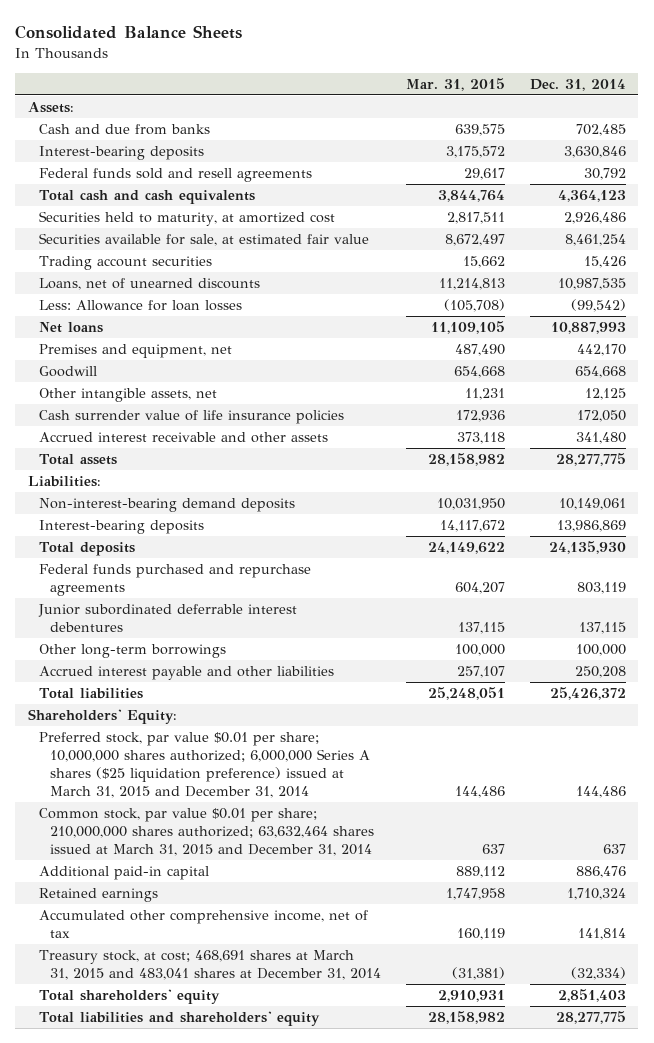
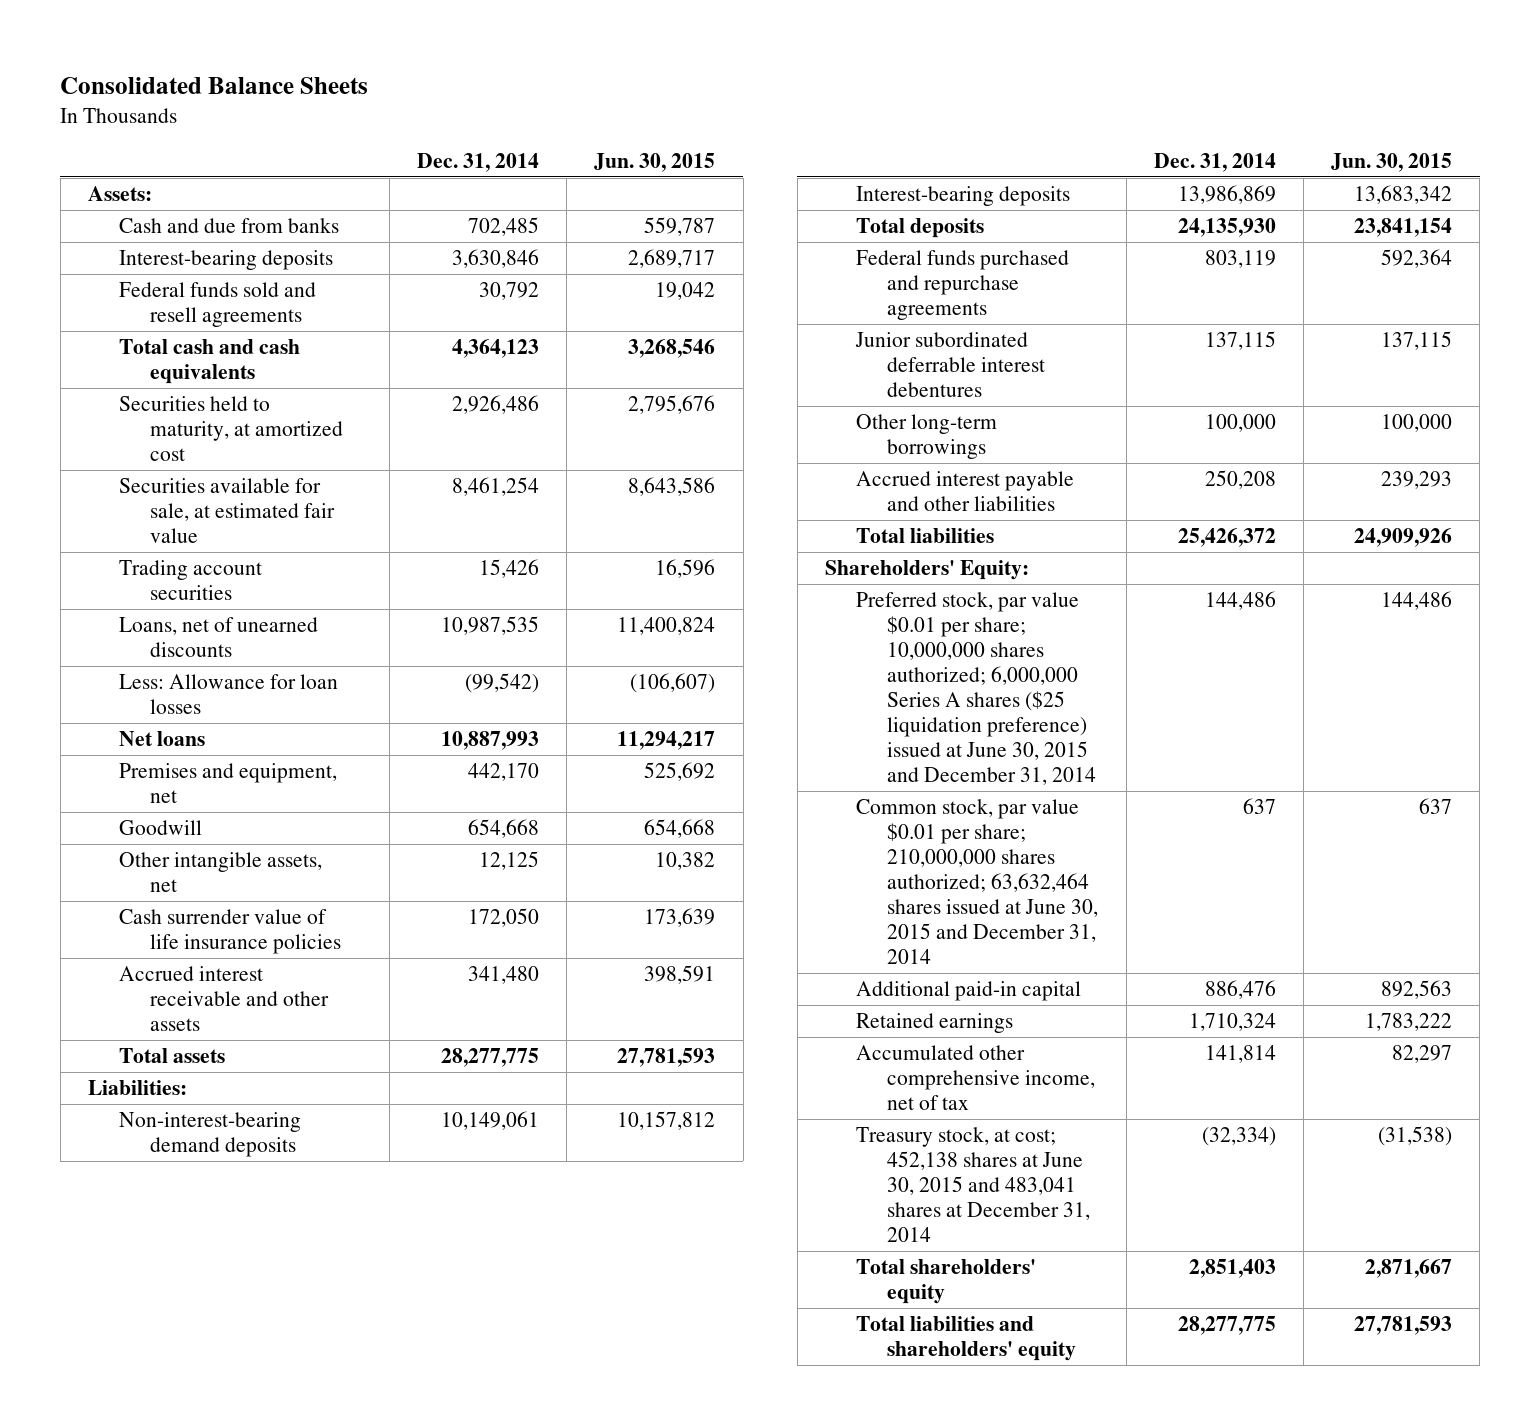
[405,77,505,91] Mar. 31, 2015 -> none
none -> [594,152,716,172] Jun. 30, 2015
[38,732,370,799] Preferred stock, par value $0.01 per share; 10,000,000 shares authorized; 6,000,000 Series A shares ($25 liquidation preference) issued at March 31, 2015 and December 31, 2014 -> [856,592,1097,785] Preferred stock, par value $0.01 per share; 10,000,000 shares authorized; 6,000,000 Series A shares ($25 liquidation preference) issued at June 30, 2015 and December 31, 2014
[38,808,374,857] Common stock, par value $0.01 per share; 210,000,000 shares authorized; 63,632,464 shares issued at March 31, 2015 and December 31, 2014 -> [856,799,1099,964] Common stock, par value $0.01 per share; 210,000,000 shares authorized; 63,632,464 shares issued at June 30, 2015 and December 31, 2014
[38,950,381,981] Treasury stock, at cost; 468,691 shares at March 31, 2015 and 483,041 shares at December 31, 2014 -> [856,1127,1091,1242] Treasury stock, at cost; 452,138 shares at June 30, 2015 and 483,041 shares at December 31, 2014

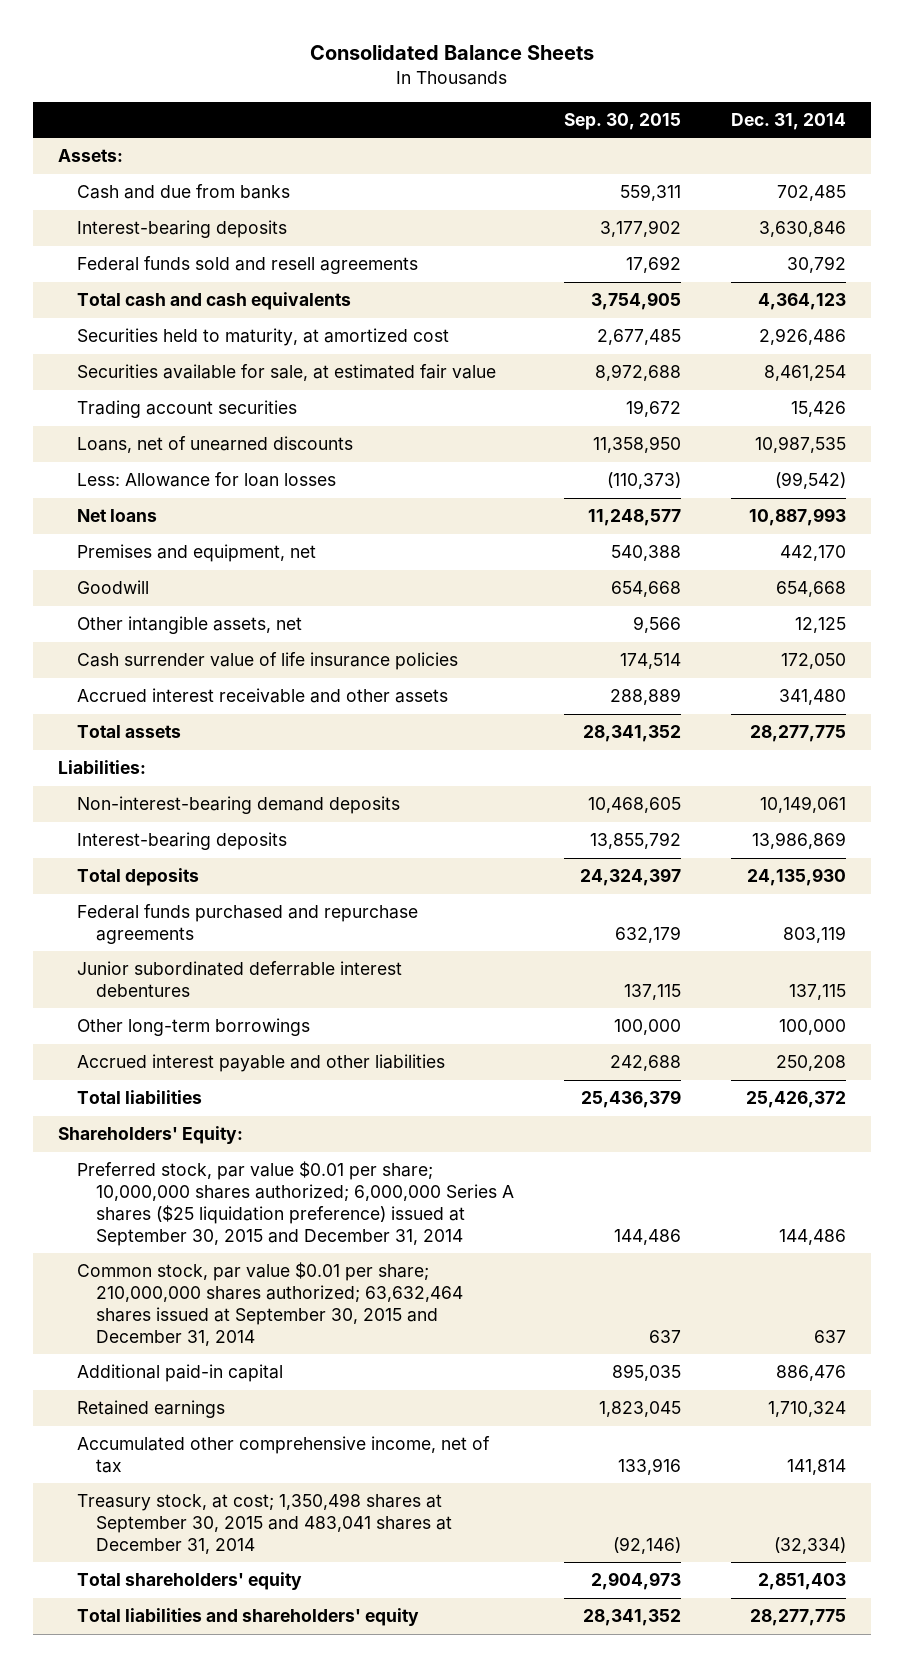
[594,152,716,172] Jun. 30, 2015 -> none
none -> [563,112,681,130] Sep. 30, 2015
[856,592,1097,785] Preferred stock, par value $0.01 per share; 10,000,000 shares authorized; 6,000,000 Series A shares ($25 liquidation preference) issued at June 30, 2015 and December 31, 2014 -> [77,1161,514,1246] Preferred stock, par value $0.01 per share; 10,000,000 shares authorized; 6,000,000 Series A shares ($25 liquidation preference) issued at September 30, 2015 and December 31, 2014
[856,799,1099,964] Common stock, par value $0.01 per share; 210,000,000 shares authorized; 63,632,464 shares issued at June 30, 2015 and December 31, 2014 -> [77,1262,463,1346] Common stock, par value $0.01 per share; 210,000,000 shares authorized; 63,632,464 shares issued at September 30, 2015 and December 31, 2014
[856,1127,1091,1242] Treasury stock, at cost; 452,138 shares at June 30, 2015 and 483,041 shares at December 31, 2014 -> [77,1493,452,1555] Treasury stock, at cost; 1,350,498 shares at September 30, 2015 and 483,041 shares at December 31, 2014

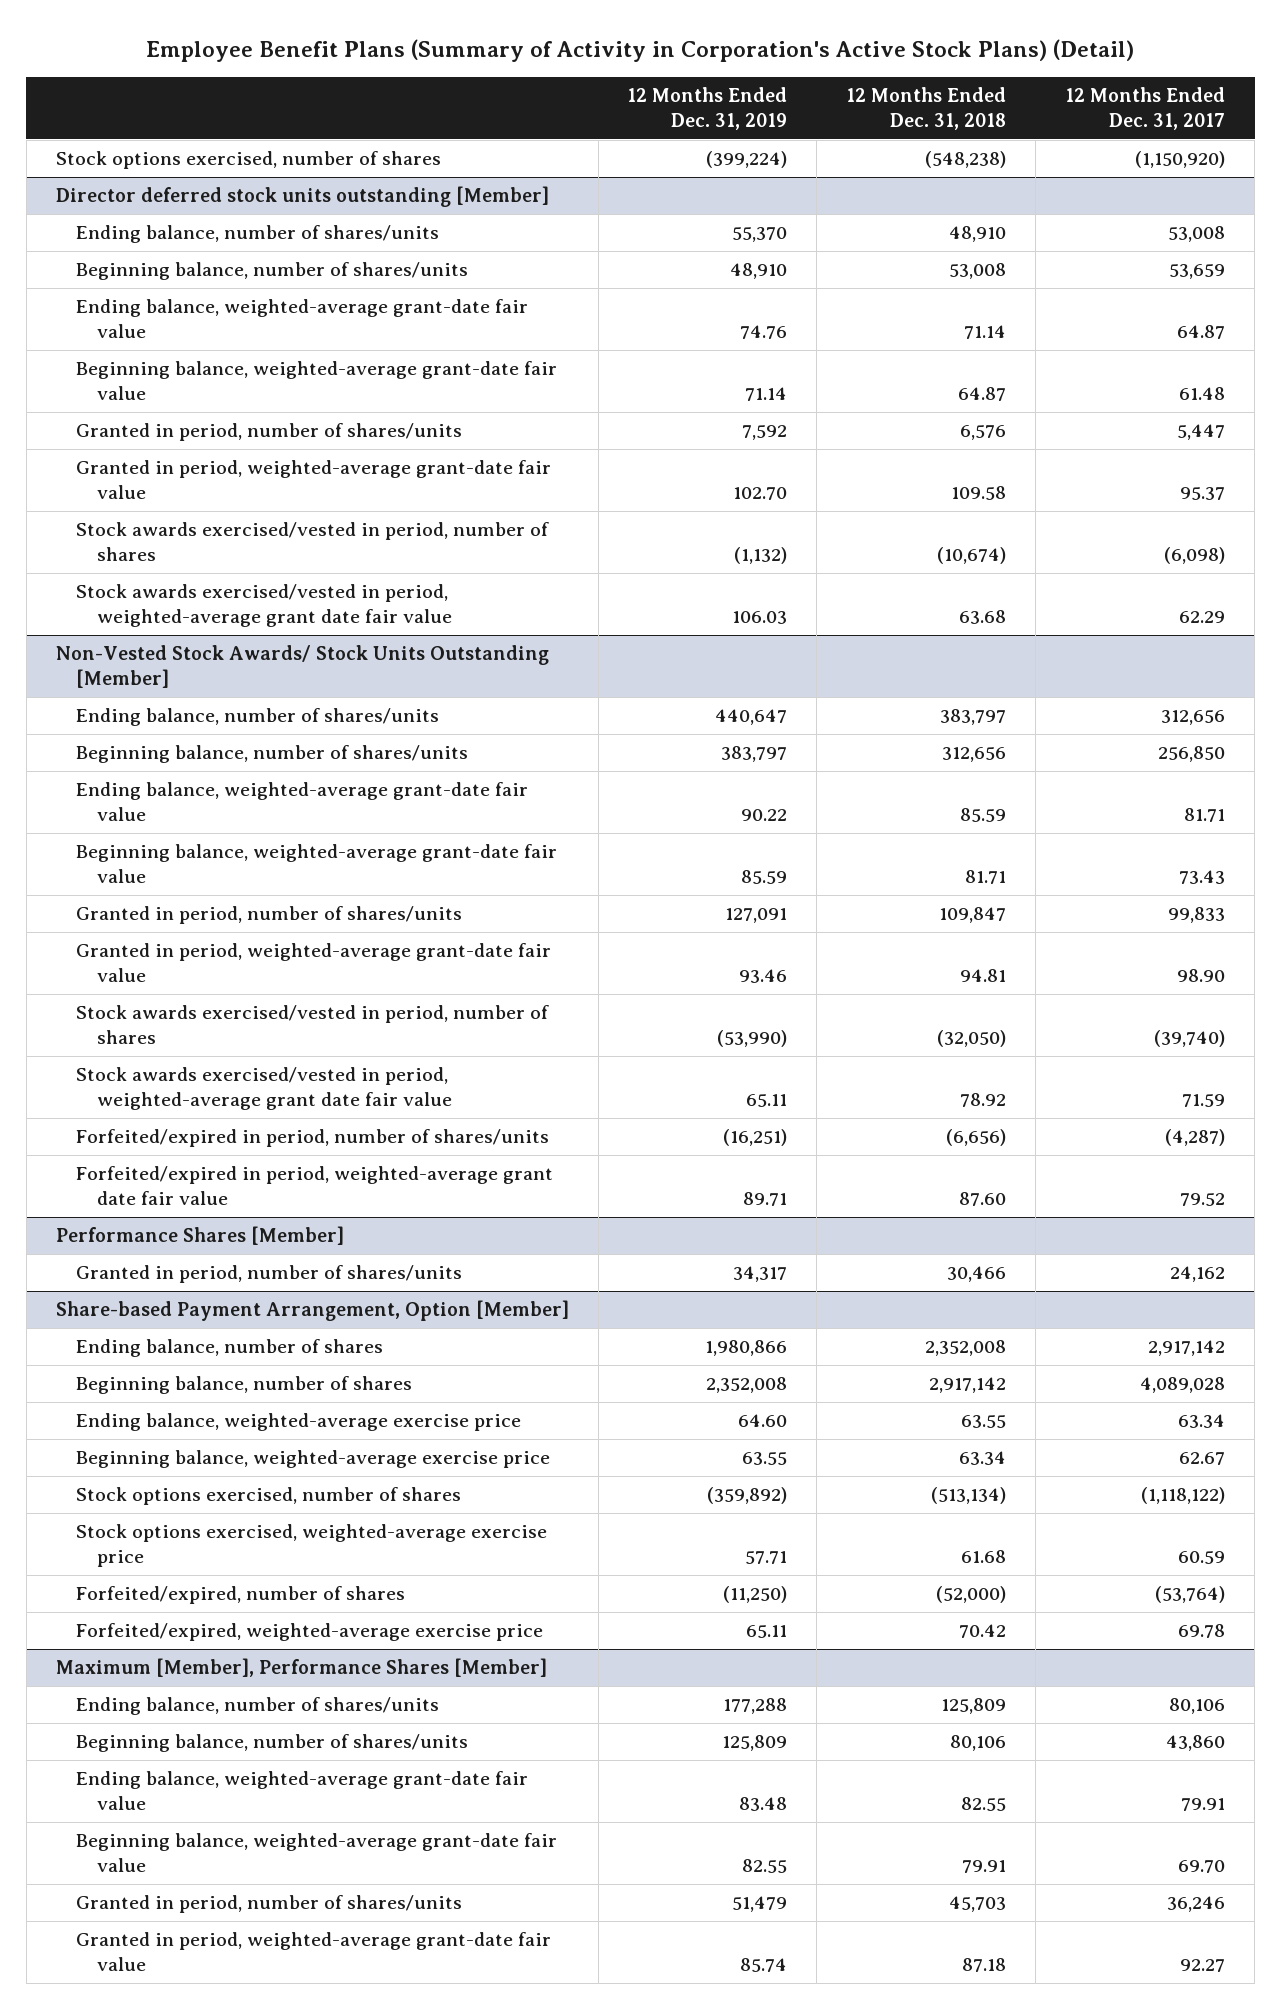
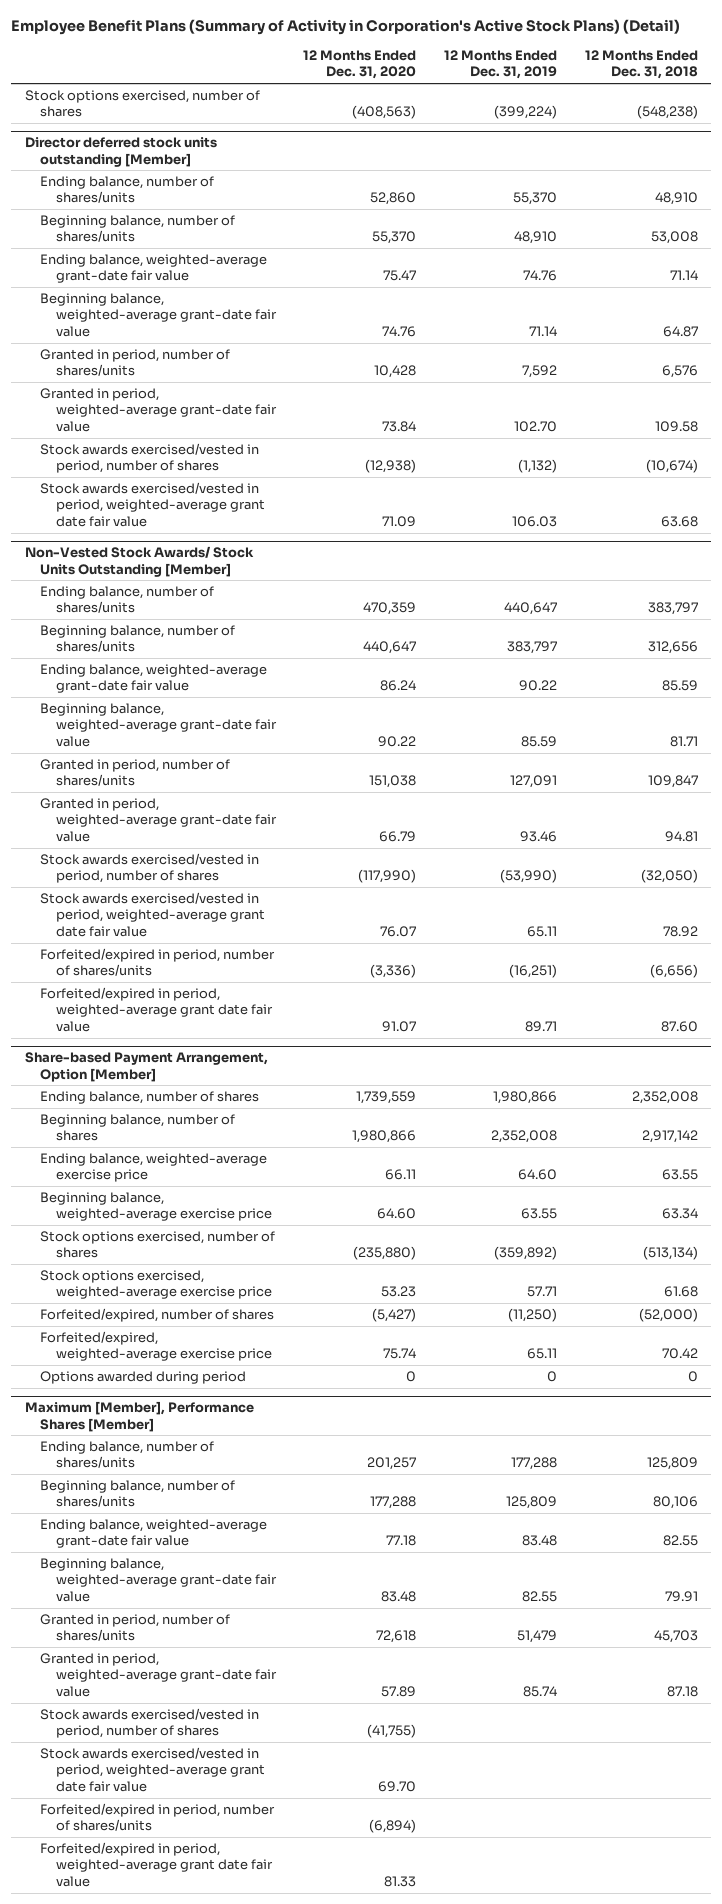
[1065,86,1226,130] 12 Months Ended Dec. 31, 2017 -> none
none -> [303,49,417,80] 12 Months Ended Dec. 31, 2020
[55,1226,344,1246] Performance Shares [Member] -> none
[76,1265,463,1284] Granted in period, number of shares/units -> none
none -> [40,1371,247,1385] Options awarded during period
none -> [40,1708,260,1739] Stock awards exercised/vested in period, number of shares
none -> [40,1747,265,1792] Stock awards exercised/vested in period, weighted-average grant date fair value
none -> [40,1803,276,1832] Forfeited/expired in period, number of shares/units
none -> [40,1842,273,1887] Forfeited/expired in period, weighted-average grant date fair value

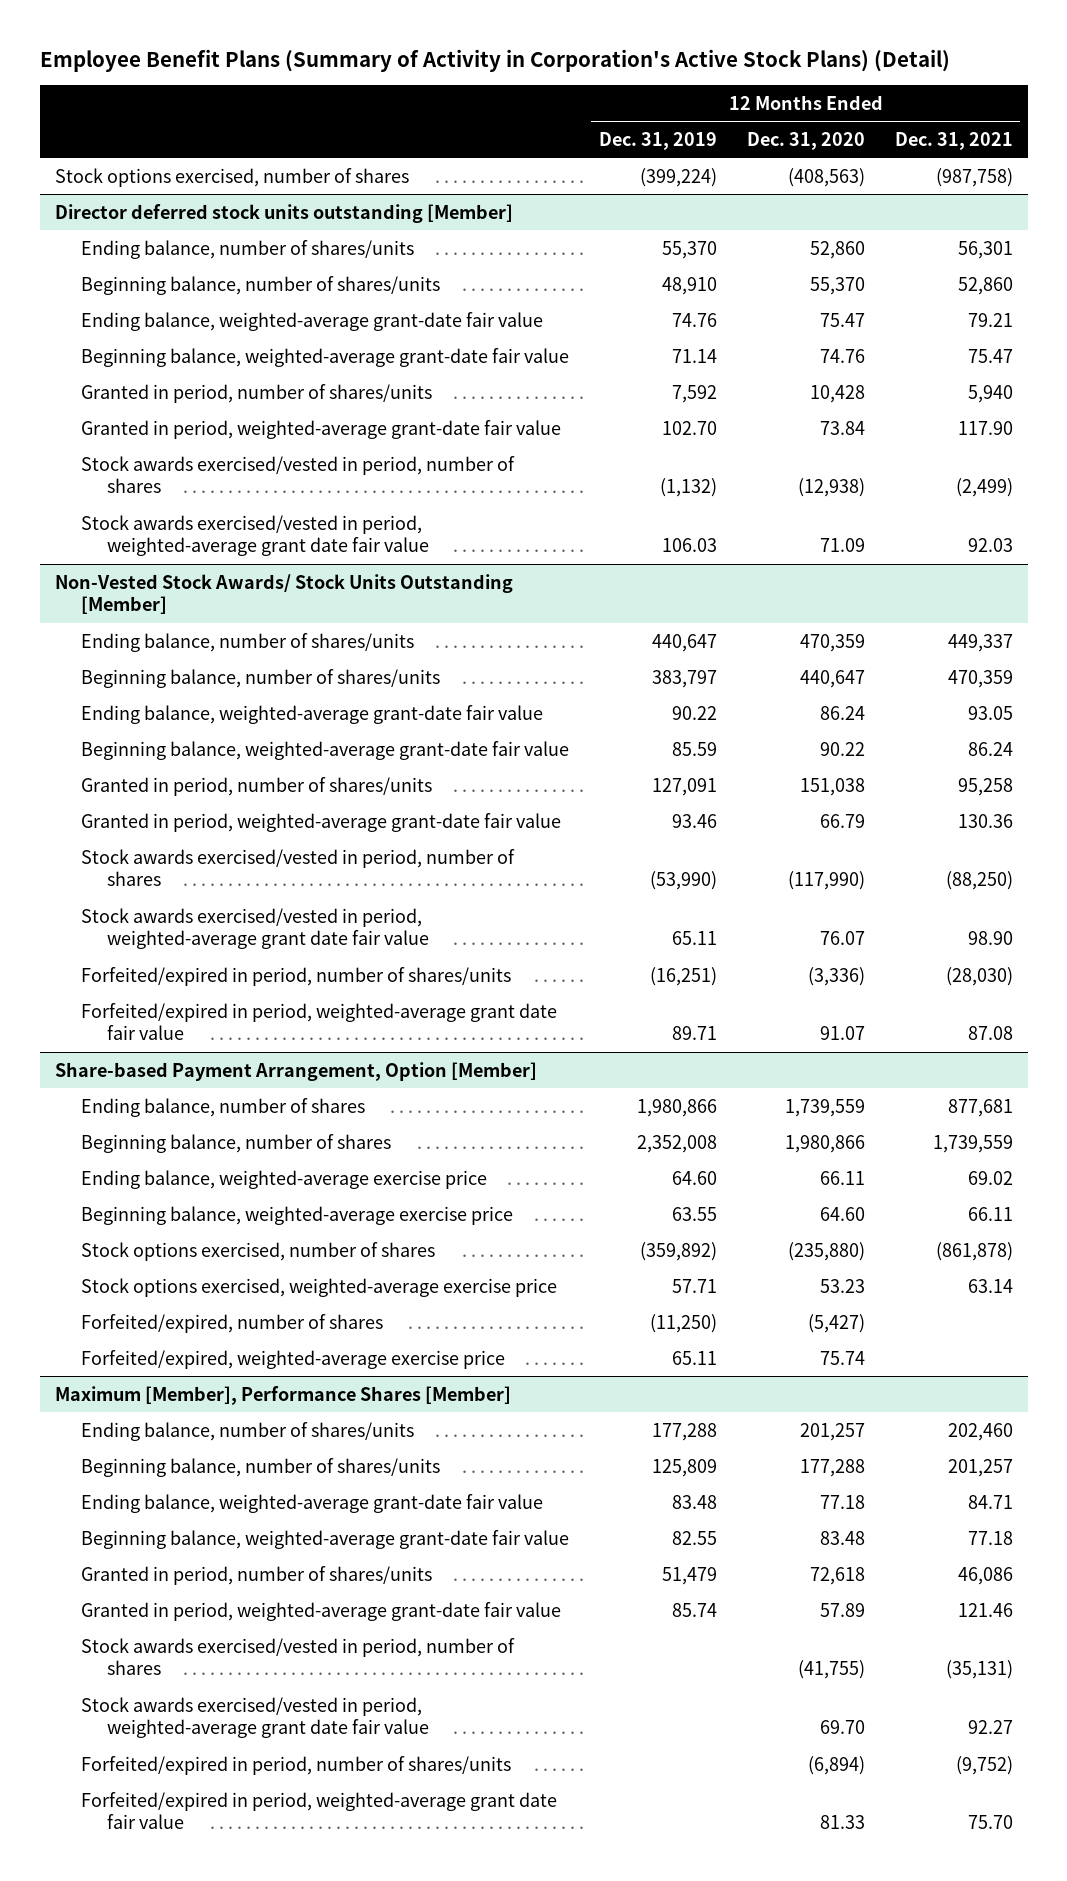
[584,49,698,80] 12 Months Ended Dec. 31, 2018 -> none
none -> [894,131,1013,150] Dec. 31, 2021
[40,1371,247,1385] Options awarded during period -> none

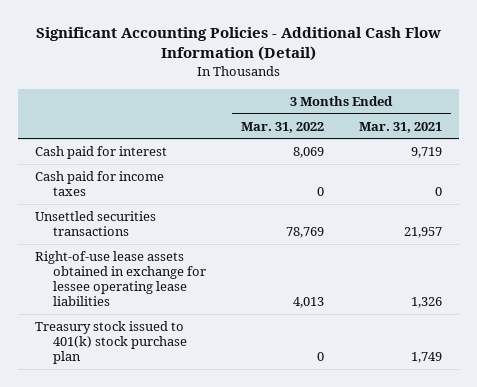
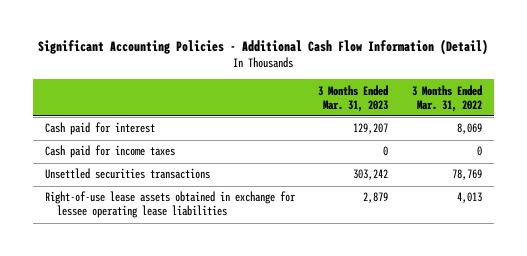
[358,121,442,133] Mar. 31, 2021 -> none
none -> [318,84,389,112] 3 Months Ended Mar. 31, 2023
[35,321,187,365] Treasury stock issued to 401(k) stock purchase plan -> none

